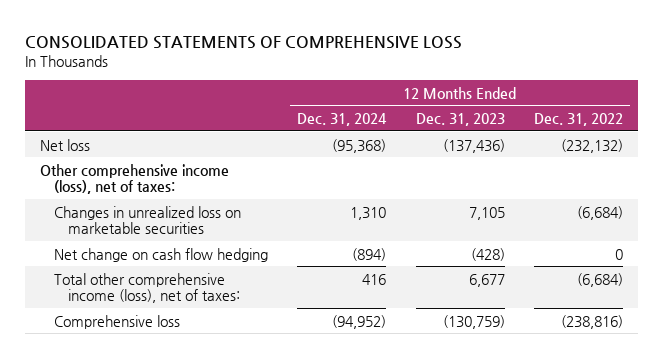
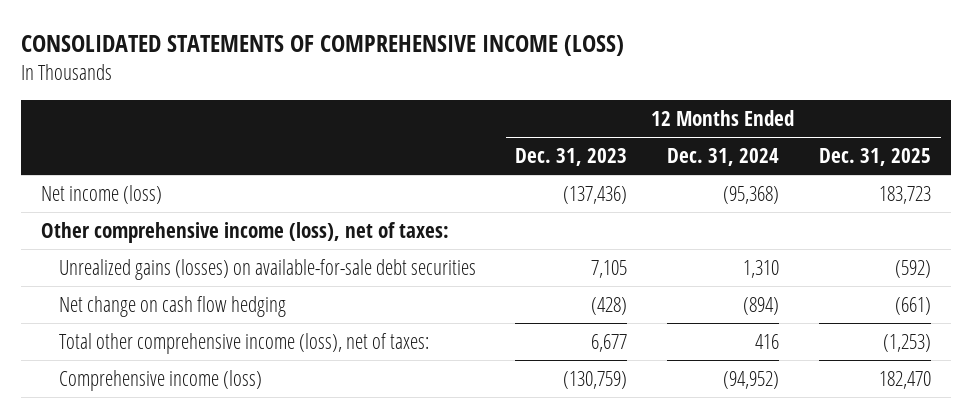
[25,36,463,50] CONSOLIDATED STATEMENTS OF COMPREHENSIVE LOSS -> [20,35,624,57] CONSOLIDATED STATEMENTS OF COMPREHENSIVE INCOME (LOSS)
[533,112,623,126] Dec. 31, 2022 -> none
none -> [819,148,932,167] Dec. 31, 2025
[39,138,90,151] Net loss -> [40,184,162,204] Net income (loss)
[53,205,241,235] Changes in unrealized loss on marketable securities -> [58,258,476,280] Unrealized gains (losses) on available-for-sale debt securities
[53,314,180,329] Comprehensive loss -> [58,369,262,391] Comprehensive income (loss)

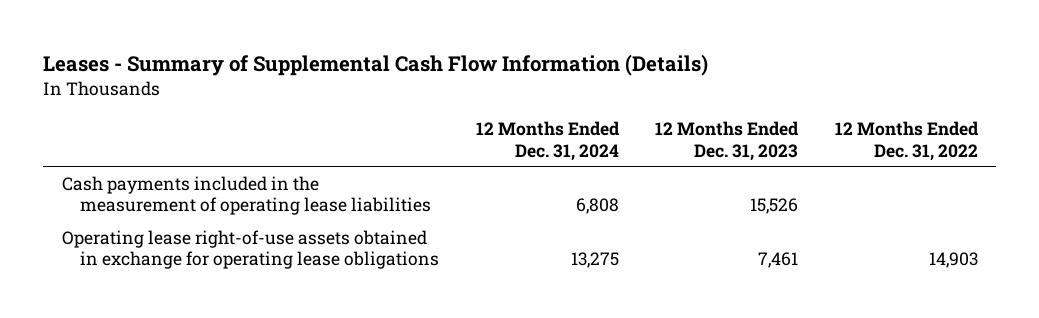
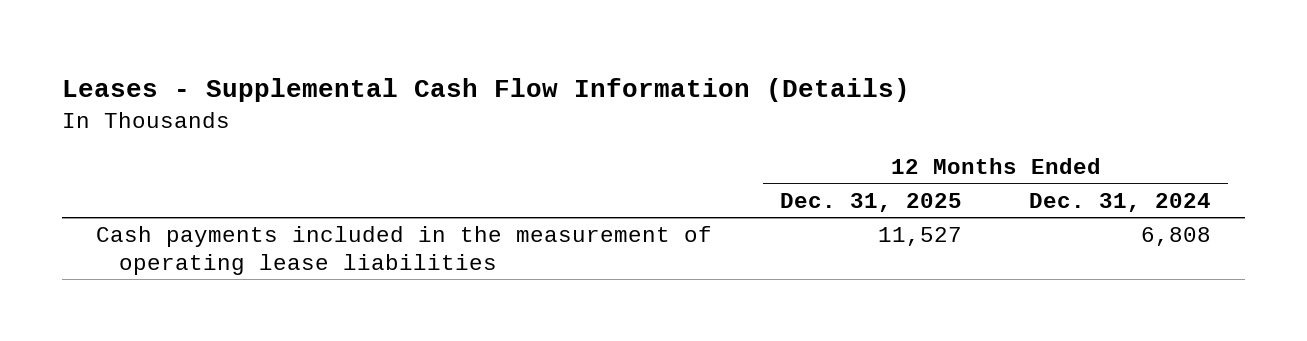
[43,53,709,76] Leases - Summary of Supplemental Cash Flow Information (Details) -> [62,78,911,103] Leases - Supplemental Cash Flow Information (Details)
[655,120,800,161] 12 Months Ended Dec. 31, 2023 -> none
[834,120,979,161] 12 Months Ended Dec. 31, 2022 -> none
none -> [779,192,962,212] Dec. 31, 2025
[61,229,439,270] Operating lease right-of-use assets obtained in exchange for operating lease obligations -> none

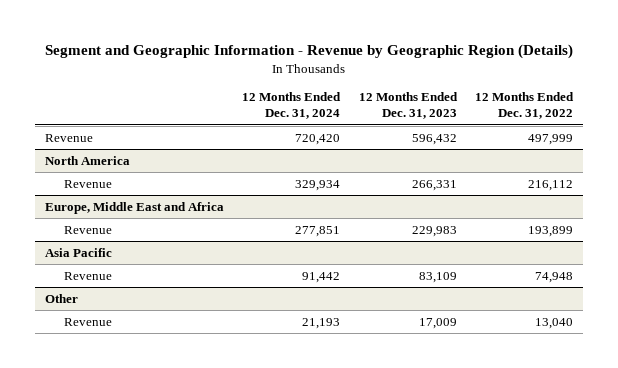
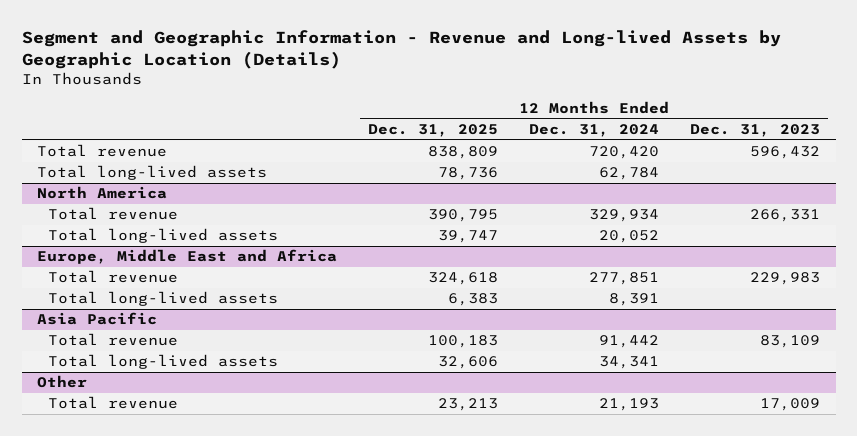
[45,44,574,60] Segment and Geographic Information - Revenue by Geographic Region (Details) -> [21,30,781,69] Segment and Geographic Information - Revenue and Long-lived Assets by Geographic Location (Details)
[475,92,575,120] 12 Months Ended Dec. 31, 2022 -> none
none -> [368,124,499,138] Dec. 31, 2025
[44,133,93,142] Revenue -> [37,144,168,158] Total revenue
none -> [37,165,268,181] Total long-lived assets
[63,179,112,188] Revenue -> [48,207,179,221] Total revenue
none -> [48,228,279,244] Total long-lived assets
[63,225,112,234] Revenue -> [48,270,179,284] Total revenue
none -> [48,291,279,307] Total long-lived assets
[63,271,112,280] Revenue -> [48,333,179,347] Total revenue
none -> [48,354,279,370] Total long-lived assets
[63,317,112,326] Revenue -> [48,396,179,410] Total revenue

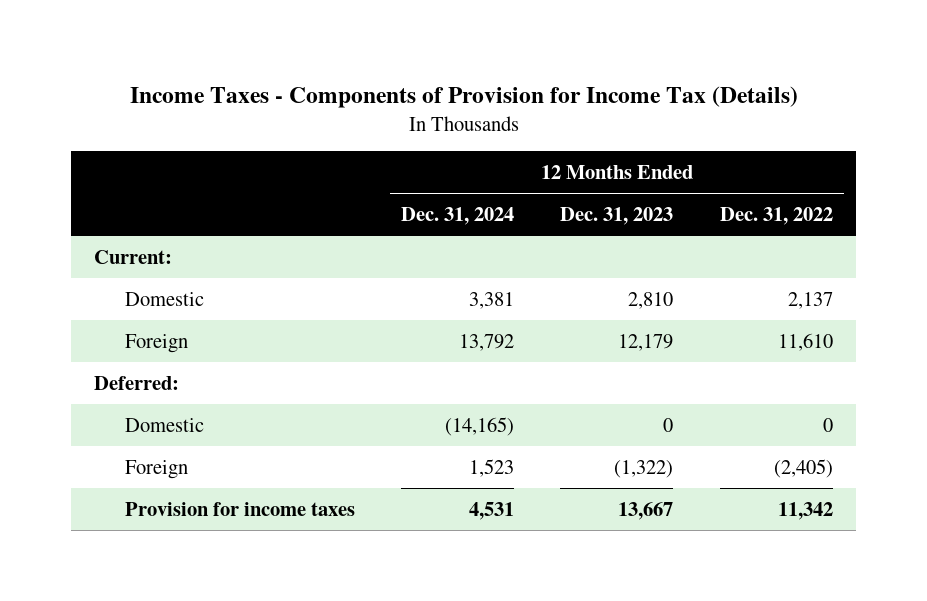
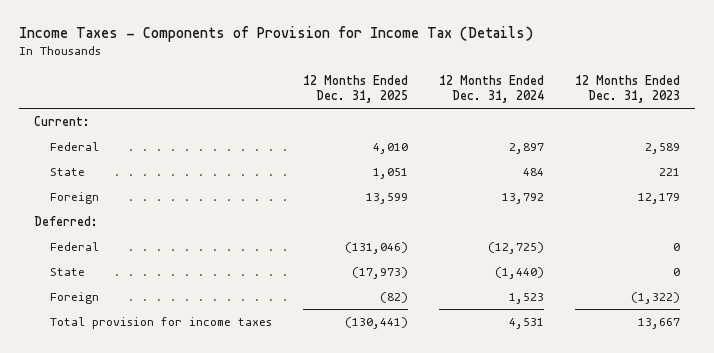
[719,207,833,226] Dec. 31, 2022 -> none
none -> [303,74,409,104] 12 Months Ended Dec. 31, 2025
[125,291,205,306] Domestic -> none
none -> [50,141,100,151] Federal
none -> [50,167,86,176] State
[125,417,205,432] Domestic -> none
none -> [50,241,100,251] Federal
none -> [50,267,86,276] State
[125,501,356,516] Provision for income taxes -> [50,316,273,329] Total provision for income taxes

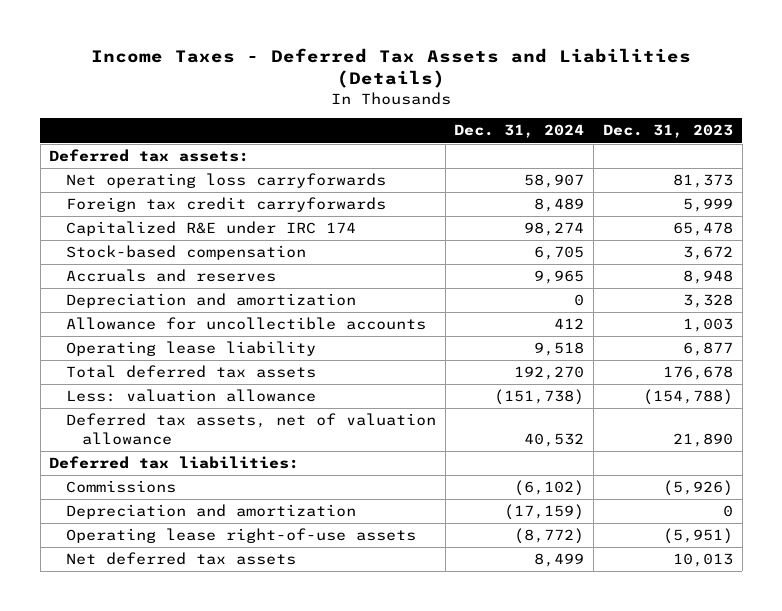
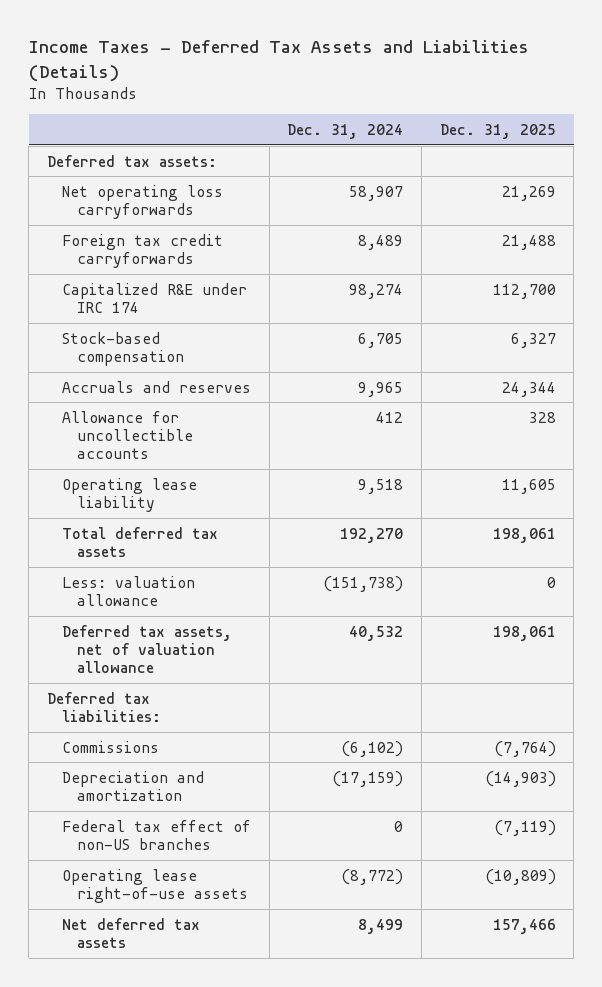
[602,124,733,139] Dec. 31, 2023 -> none
none -> [439,123,556,139] Dec. 31, 2025
[65,293,356,309] Depreciation and amortization -> none
none -> [62,819,252,850] Federal tax effect of non-US branches

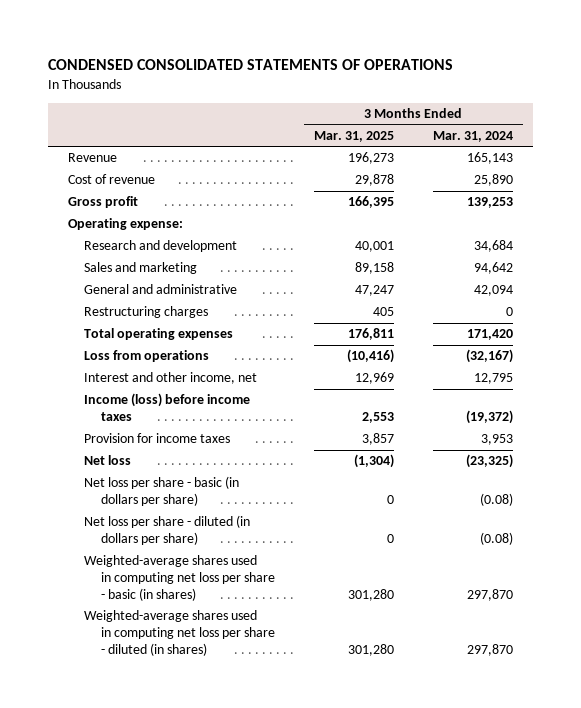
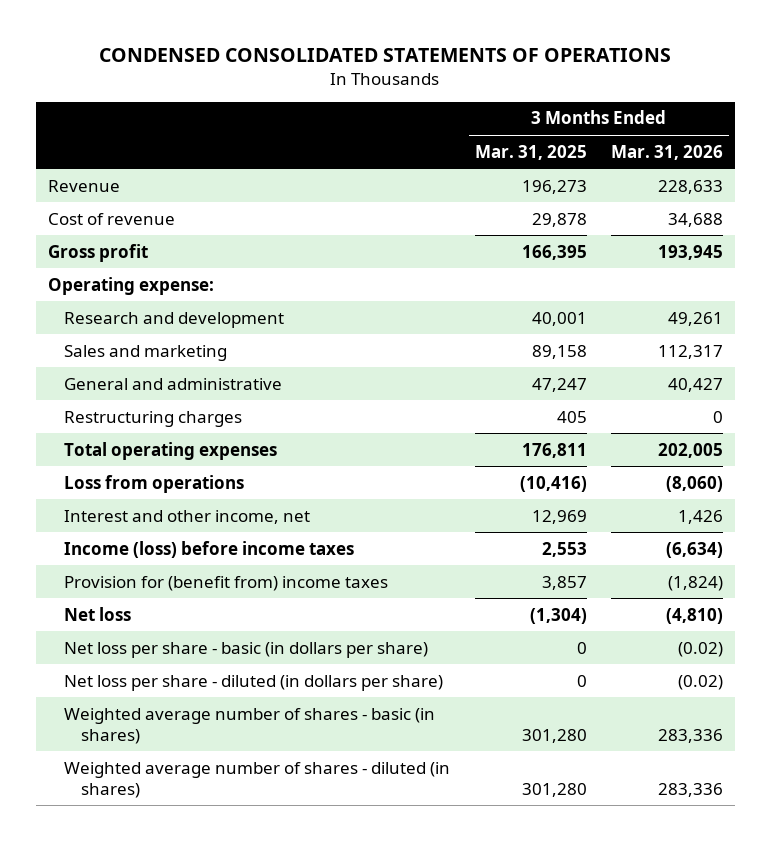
[433,130,514,142] Mar. 31, 2024 -> none
none -> [611,144,724,160] Mar. 31, 2026
[84,433,231,444] Provision for income taxes -> [64,575,389,591] Provision for (benefit from) income taxes
[84,555,275,602] Weighted-average shares used in computing net loss per share - basic (in shares) -> [64,707,436,744] Weighted average number of shares - basic (in shares)
[84,610,275,657] Weighted-average shares used in computing net loss per share - diluted (in shares) -> [64,761,451,798] Weighted average number of shares - diluted (in shares)

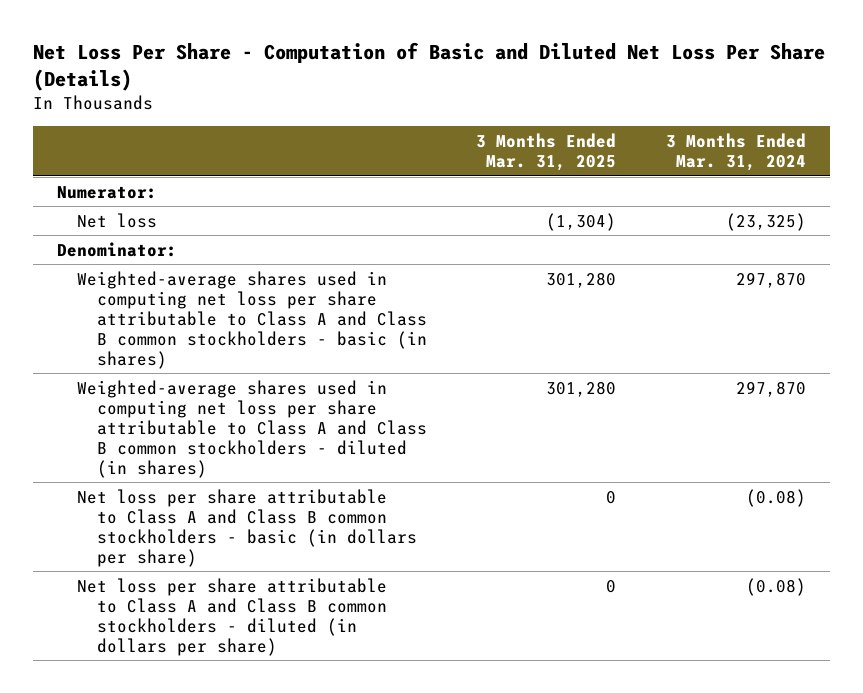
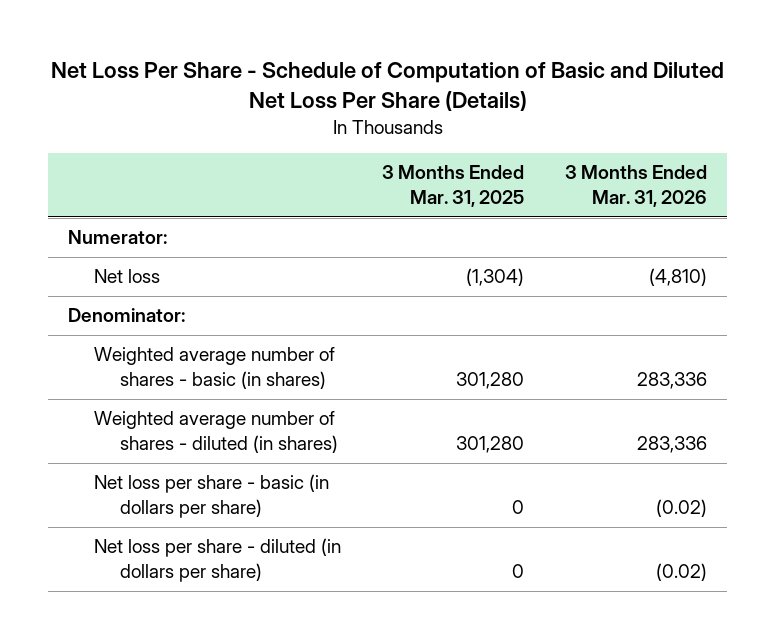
[32,42,825,92] Net Loss Per Share - Computation of Basic and Diluted Net Loss Per Share (Details) -> [50,61,724,111] Net Loss Per Share - Schedule of Computation of Basic and Diluted Net Loss Per Share (Details)
[665,133,806,172] 3 Months Ended Mar. 31, 2024 -> none
none -> [564,165,707,208] 3 Months Ended Mar. 31, 2026
[77,270,428,369] Weighted-average shares used in computing net loss per share attributable to Class A and Class B common stockholders - basic (in shares) -> [94,347,336,390] Weighted average number of shares - basic (in shares)
[77,379,428,478] Weighted-average shares used in computing net loss per share attributable to Class A and Class B common stockholders - diluted (in shares) -> [94,411,338,454] Weighted average number of shares - diluted (in shares)
[77,488,418,567] Net loss per share attributable to Class A and Class B common stockholders - basic (in dollars per share) -> [94,474,330,519] Net loss per share - basic (in dollars per share)
[77,577,388,656] Net loss per share attributable to Class A and Class B common stockholders - diluted (in dollars per share) -> [94,538,342,583] Net loss per share - diluted (in dollars per share)

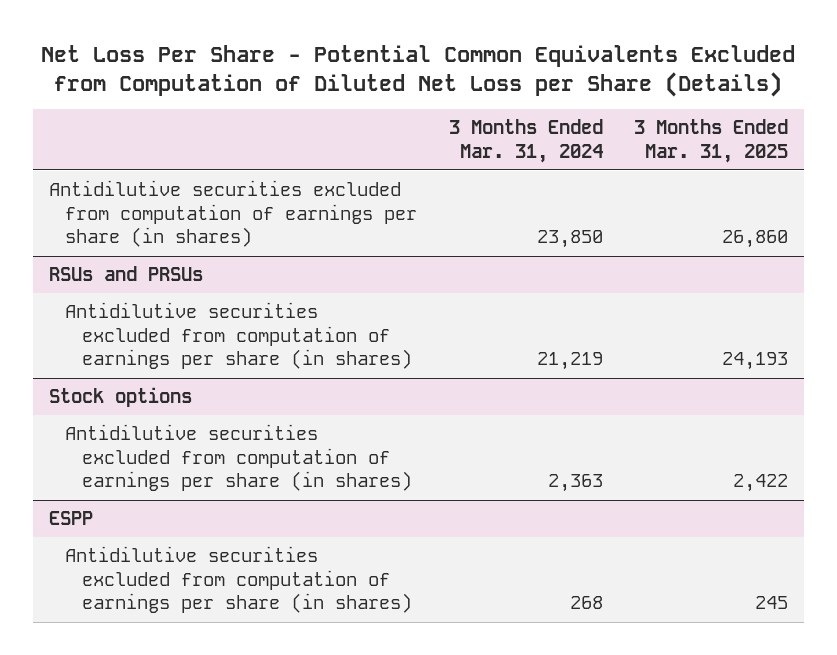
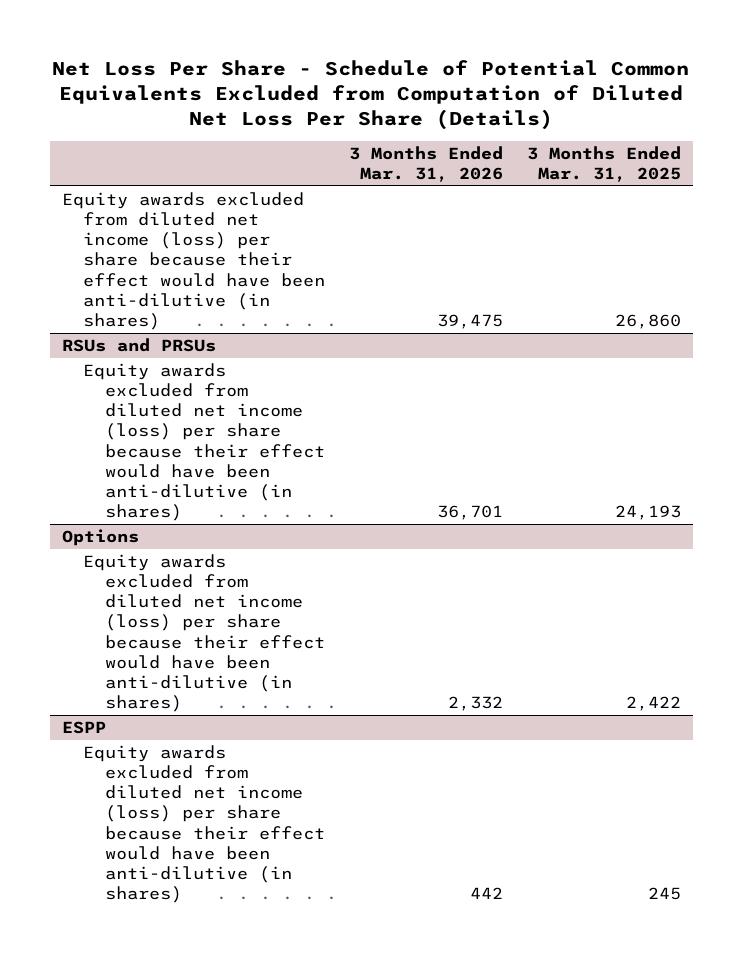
[41,44,796,97] Net Loss Per Share - Potential Common Equivalents Excluded from Computation of Diluted Net Loss per Share (Details) -> [52,59,690,130] Net Loss Per Share - Schedule of Potential Common Equivalents Excluded from Computation of Diluted Net Loss Per Share (Details)
[448,119,603,163] 3 Months Ended Mar. 31, 2024 -> none
none -> [349,145,504,182] 3 Months Ended Mar. 31, 2026
[48,180,418,248] Antidilutive securities excluded from computation of earnings per share (in shares) -> [61,191,326,330] Equity awards excluded from diluted net income (loss) per share because their effect would have been anti-dilutive (in shares)
[65,302,413,370] Antidilutive securities excluded from computation of earnings per share (in shares) -> [83,362,326,522] Equity awards excluded from diluted net income (loss) per share because their effect would have been anti-dilutive (in shares)
[48,387,192,408] Stock options -> [61,528,139,546] Options
[65,424,413,492] Antidilutive securities excluded from computation of earnings per share (in shares) -> [83,553,326,713] Equity awards excluded from diluted net income (loss) per share because their effect would have been anti-dilutive (in shares)
[65,546,413,614] Antidilutive securities excluded from computation of earnings per share (in shares) -> [83,744,326,904] Equity awards excluded from diluted net income (loss) per share because their effect would have been anti-dilutive (in shares)

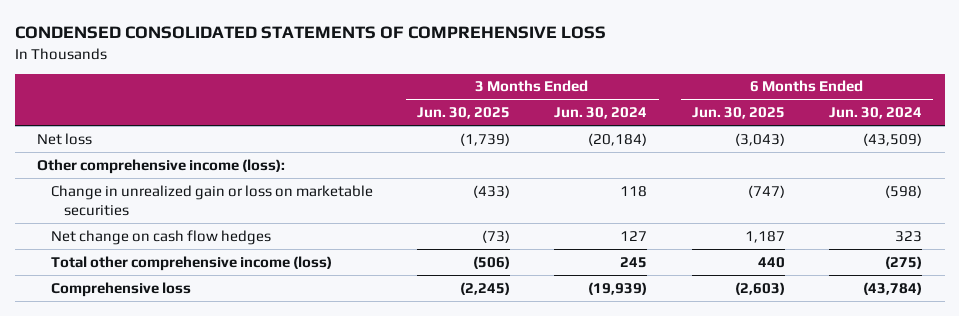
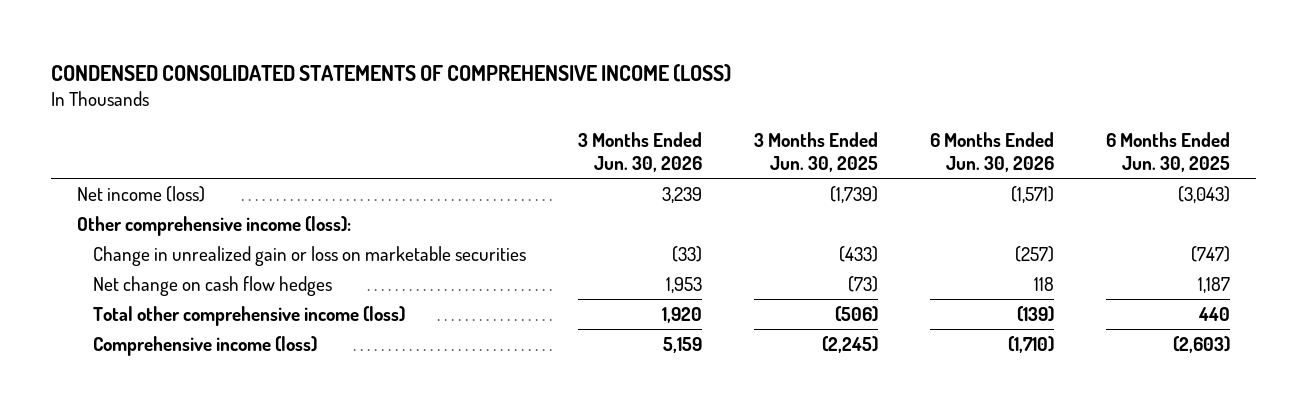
[14,26,606,40] CONDENSED CONSOLIDATED STATEMENTS OF COMPREHENSIVE LOSS -> [51,63,732,82] CONDENSED CONSOLIDATED STATEMENTS OF COMPREHENSIVE INCOME (LOSS)
[554,107,648,120] Jun. 30, 2024 -> none
[829,107,923,120] Jun. 30, 2024 -> none
none -> [578,131,703,173] 3 Months Ended Jun. 30, 2026
none -> [930,131,1055,173] 6 Months Ended Jun. 30, 2026
[36,132,92,145] Net loss -> [77,185,206,202] Net income (loss)
[50,281,191,297] Comprehensive loss -> [93,335,318,356] Comprehensive income (loss)

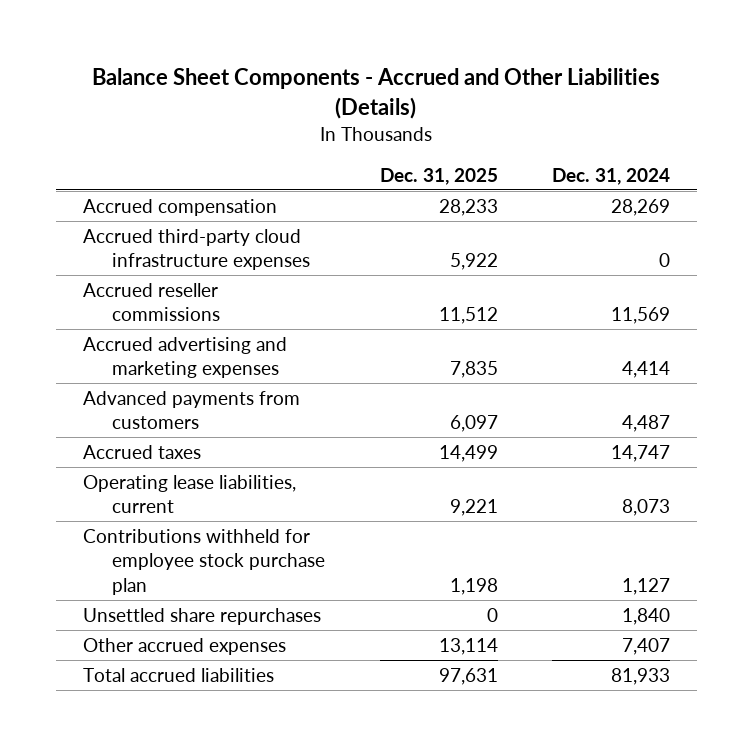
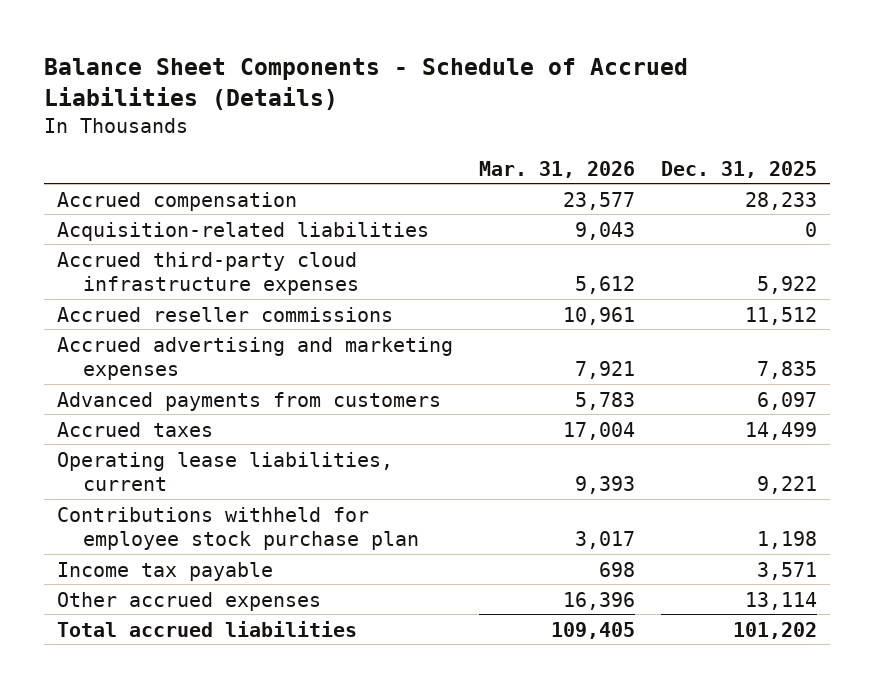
[92,68,661,120] Balance Sheet Components - Accrued and Other Liabilities (Details) -> [43,57,688,110] Balance Sheet Components - Schedule of Accrued Liabilities (Details)
[551,167,670,185] Dec. 31, 2024 -> none
none -> [479,160,636,178] Mar. 31, 2026
none -> [56,221,429,241] Acquisition-related liabilities
[82,607,321,625] Unsettled share repurchases -> none
none -> [56,561,273,581] Income tax payable
[438,667,498,685] 97,631 -> [733,621,818,639] 101,202

